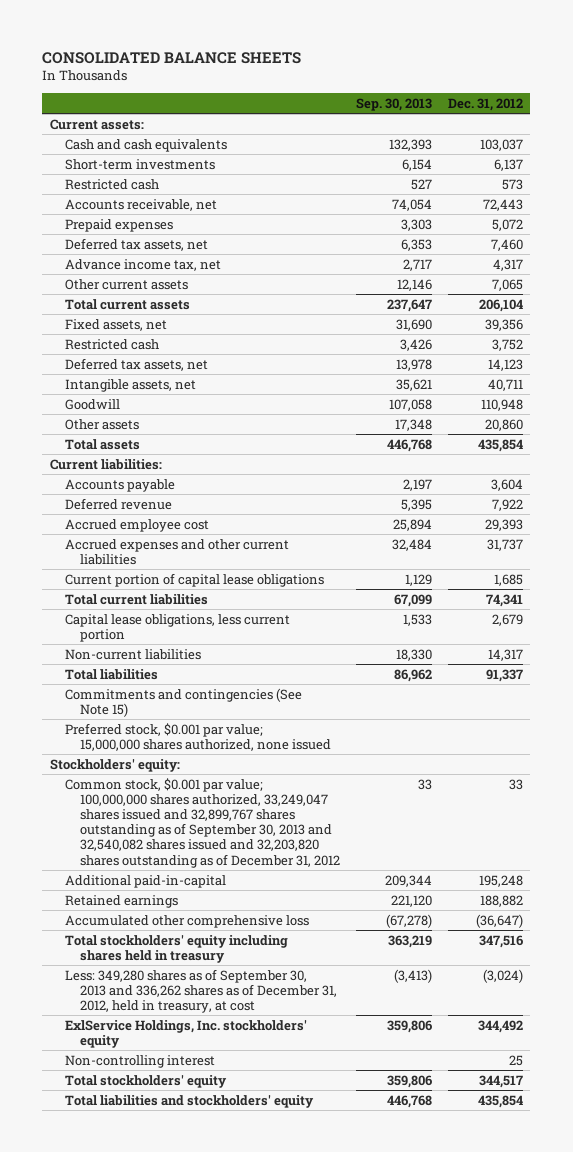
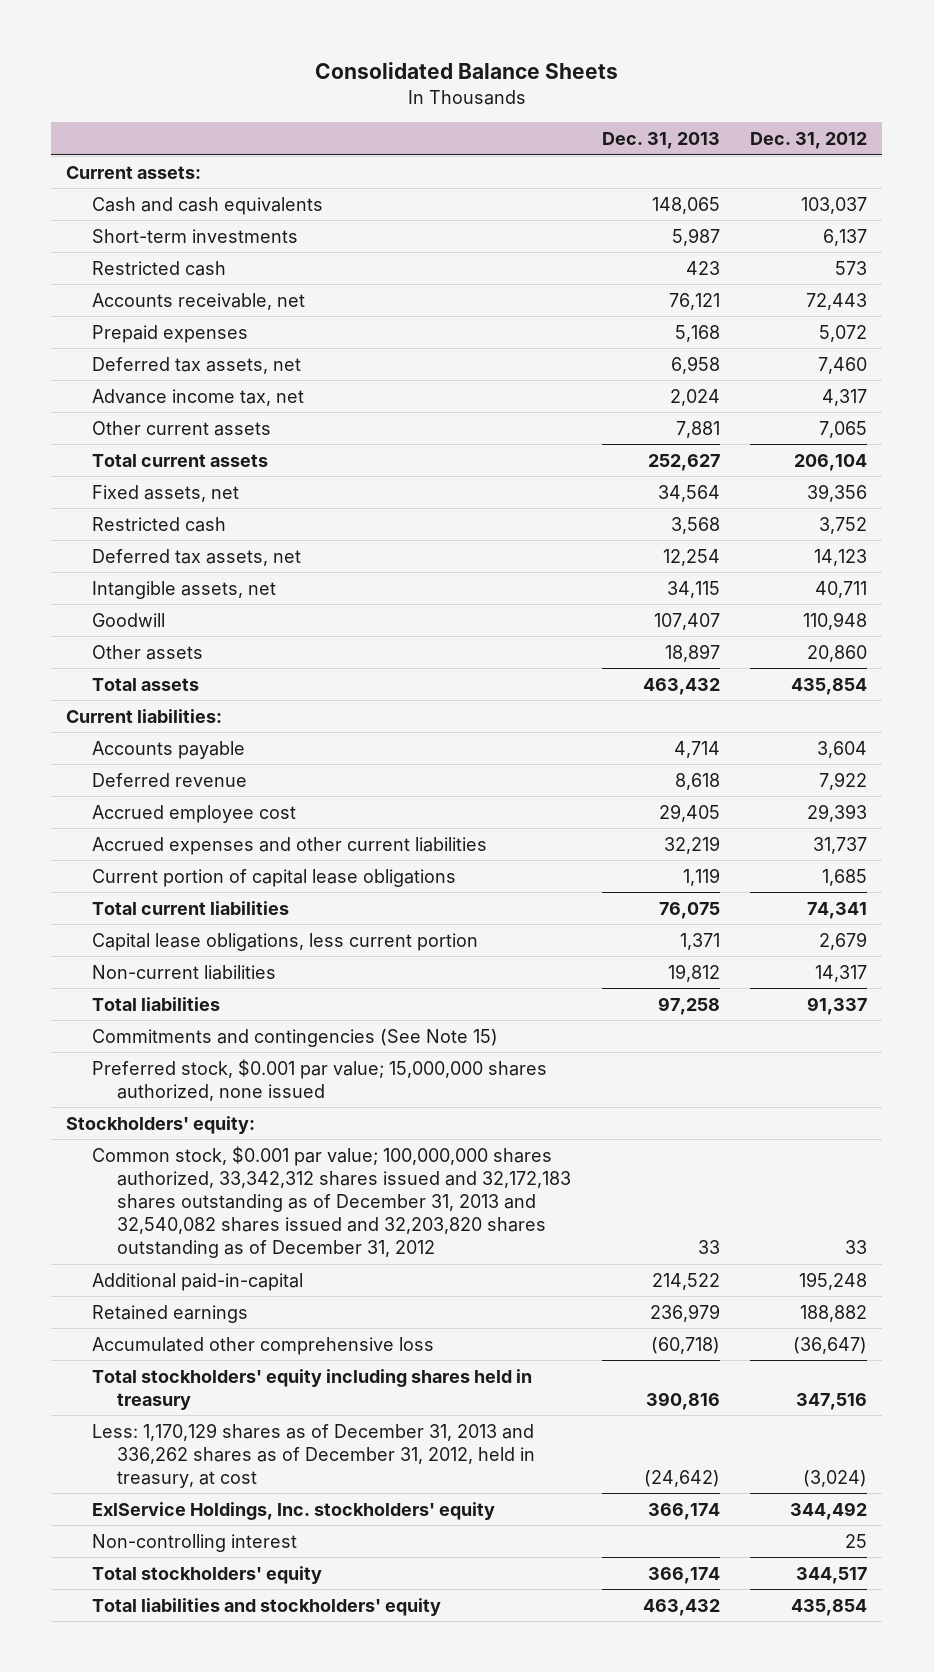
[42,51,302,64] CONSOLIDATED BALANCE SHEETS -> [314,62,618,80] Consolidated Balance Sheets
[355,98,432,112] Sep. 30, 2013 -> none
none -> [601,132,720,150] Dec. 31, 2013
[65,777,340,868] Common stock, $0.001 par value; 100,000,000 shares authorized, 33,249,047 shares issued and 32,899,767 shares outstanding as of September 30, 2013 and 32,540,082 shares issued and 32,203,820 shares outstanding as of December 31, 2012 -> [91,1145,572,1259] Common stock, $0.001 par value; 100,000,000 shares authorized, 33,342,312 shares issued and 32,172,183 shares outstanding as of December 31, 2013 and 32,540,082 shares issued and 32,203,820 shares outstanding as of December 31, 2012
[65,968,337,1014] Less: 349,280 shares as of September 30, 2013 and 336,262 shares as of December 31, 2012, held in treasury, at cost -> [91,1422,536,1488] Less: 1,170,129 shares as of December 31, 2013 and 336,262 shares as of December 31, 2012, held in treasury, at cost

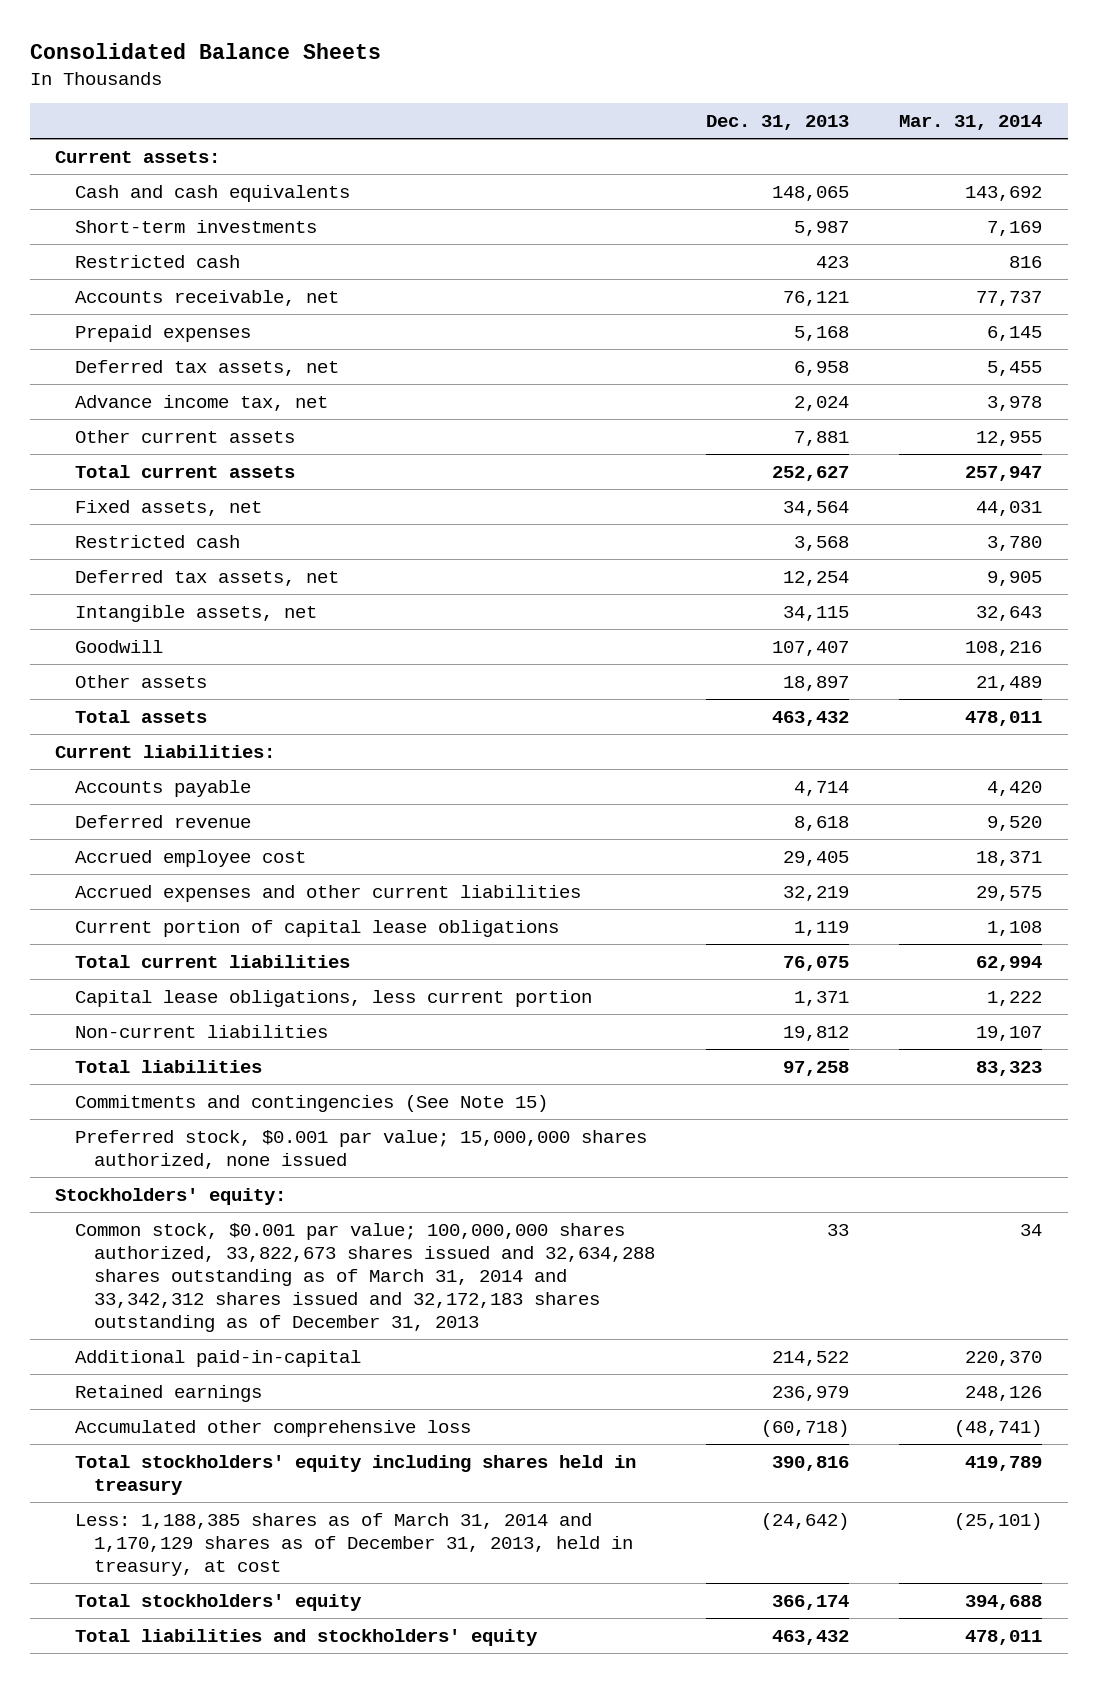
[750,132,868,150] Dec. 31, 2012 -> none
none -> [899,114,1043,130] Mar. 31, 2014
[91,1145,572,1259] Common stock, $0.001 par value; 100,000,000 shares authorized, 33,342,312 shares issued and 32,172,183 shares outstanding as of December 31, 2013 and 32,540,082 shares issued and 32,203,820 shares outstanding as of December 31, 2012 -> [74,1222,656,1332] Common stock, $0.001 par value; 100,000,000 shares authorized, 33,822,673 shares issued and 32,634,288 shares outstanding as of March 31, 2014 and 33,342,312 shares issued and 32,172,183 shares outstanding as of December 31, 2013
[91,1501,495,1520] ExlService Holdings, Inc. stockholders' equity -> none
[91,1533,297,1552] Non-controlling interest -> none
[91,1422,536,1488] Less: 1,170,129 shares as of December 31, 2013 and 336,262 shares as of December 31, 2012, held in treasury, at cost -> [74,1512,634,1576] Less: 1,188,385 shares as of March 31, 2014 and 1,170,129 shares as of December 31, 2013, held in treasury, at cost

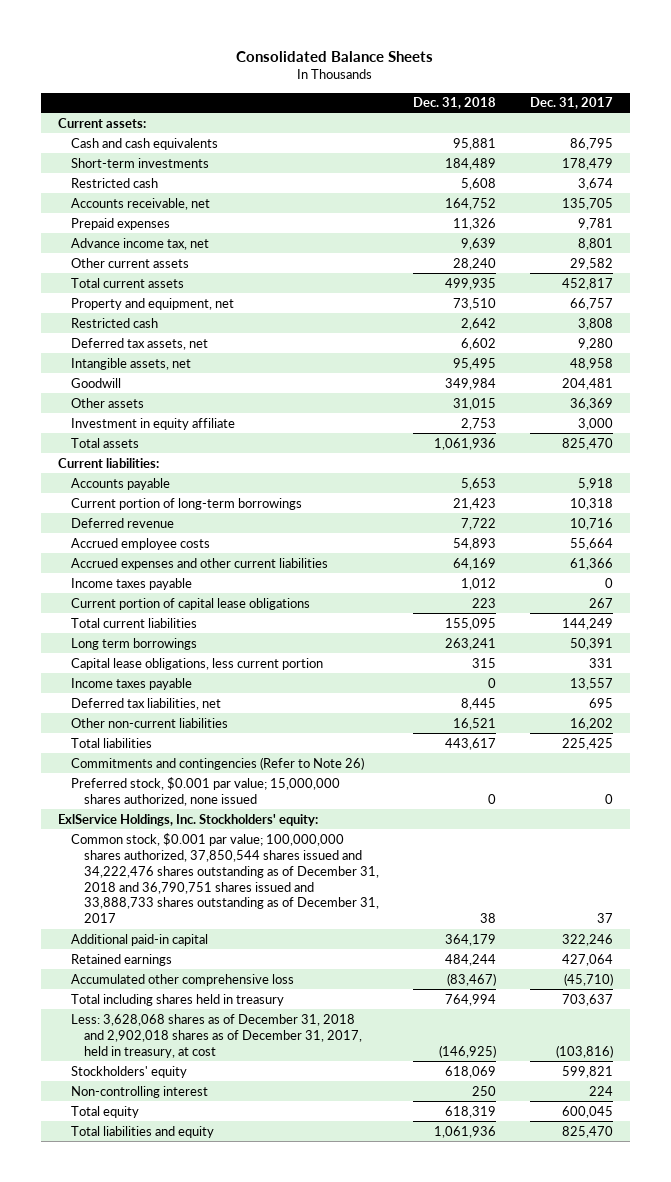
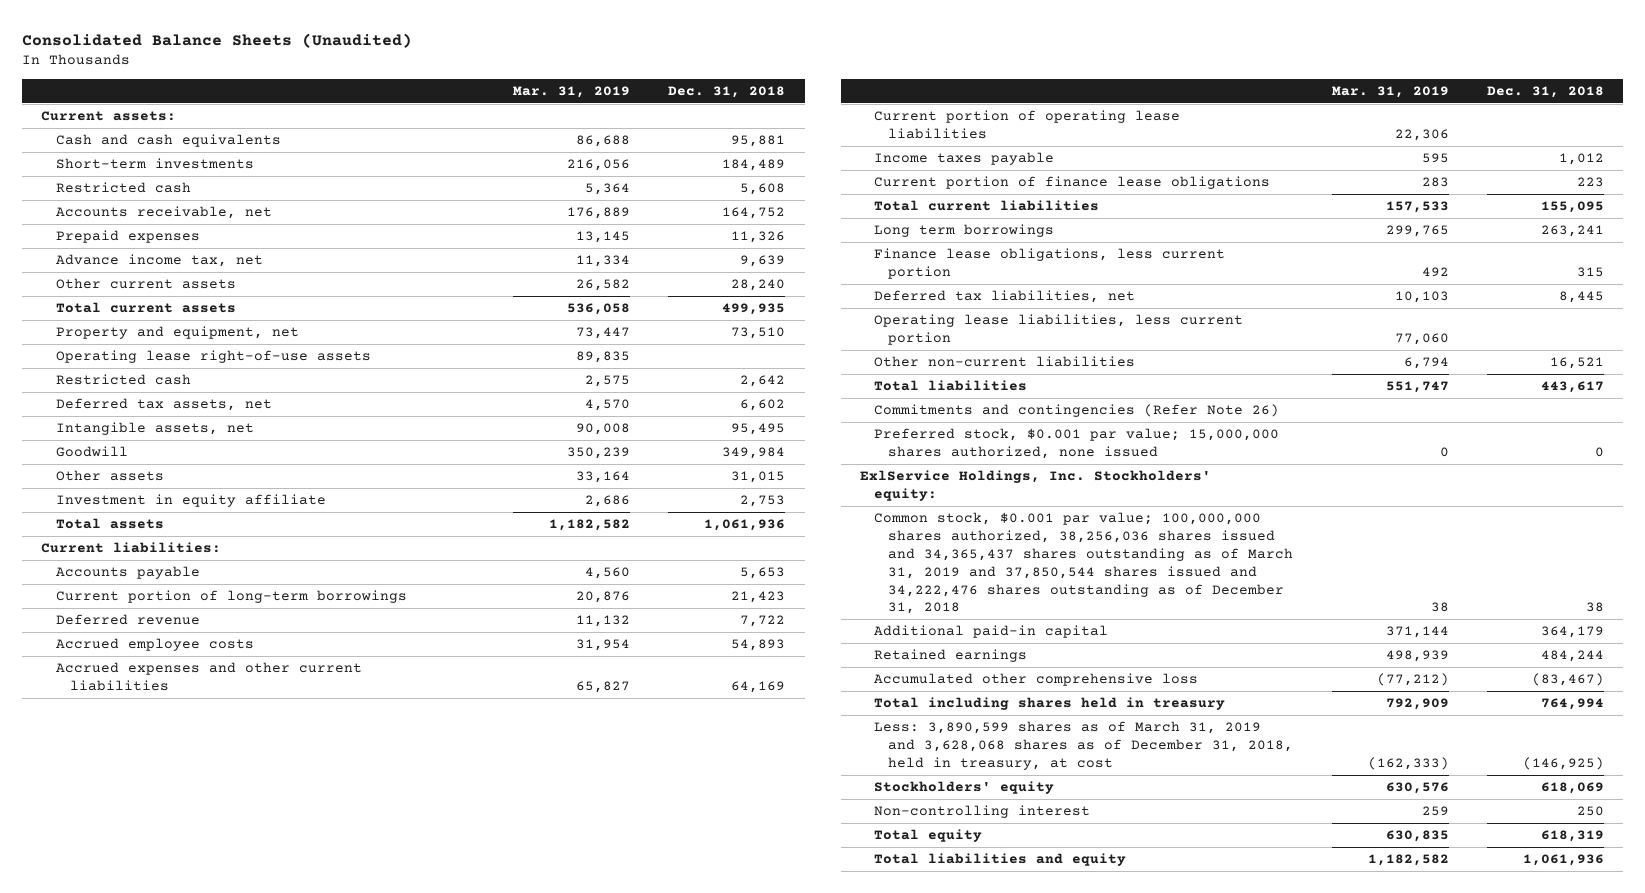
[236,50,434,62] Consolidated Balance Sheets -> [22,32,413,48] Consolidated Balance Sheets (Unaudited)
[529,97,613,110] Dec. 31, 2017 -> none
none -> [513,85,631,98] Mar. 31, 2019
none -> [55,350,371,364] Operating lease right-of-use assets
none -> [874,110,1181,139] Current portion of operating lease liabilities
[71,597,311,610] Current portion of capital lease obligations -> [874,176,1271,190] Current portion of finance lease obligations
[71,677,193,690] Income taxes payable -> none
[71,657,324,670] Capital lease obligations, less current portion -> [874,248,1226,279] Finance lease obligations, less current portion
none -> [874,314,1244,345] Operating lease liabilities, less current portion
[71,756,365,770] Commitments and contingencies (Refer to Note 26) -> [874,404,1280,418] Commitments and contingencies (Refer Note 26)
[71,832,380,924] Common stock, $0.001 par value; 100,000,000 shares authorized, 37,850,544 shares issued and 34,222,476 shares outstanding as of December 31, 2018 and 36,790,751 shares issued and 33,888,733 shares outstanding as of December 31, 2017 -> [874,512,1294,615] Common stock, $0.001 par value; 100,000,000 shares authorized, 38,256,036 shares issued and 34,365,437 shares outstanding as of March 31, 2019 and 37,850,544 shares issued and 34,222,476 shares outstanding as of December 31, 2018
[71,1013,363,1058] Less: 3,628,068 shares as of December 31, 2018 and 2,902,018 shares as of December 31, 2017, held in treasury, at cost -> [874,721,1294,770] Less: 3,890,599 shares as of March 31, 2019 and 3,628,068 shares as of December 31, 2018, held in treasury, at cost

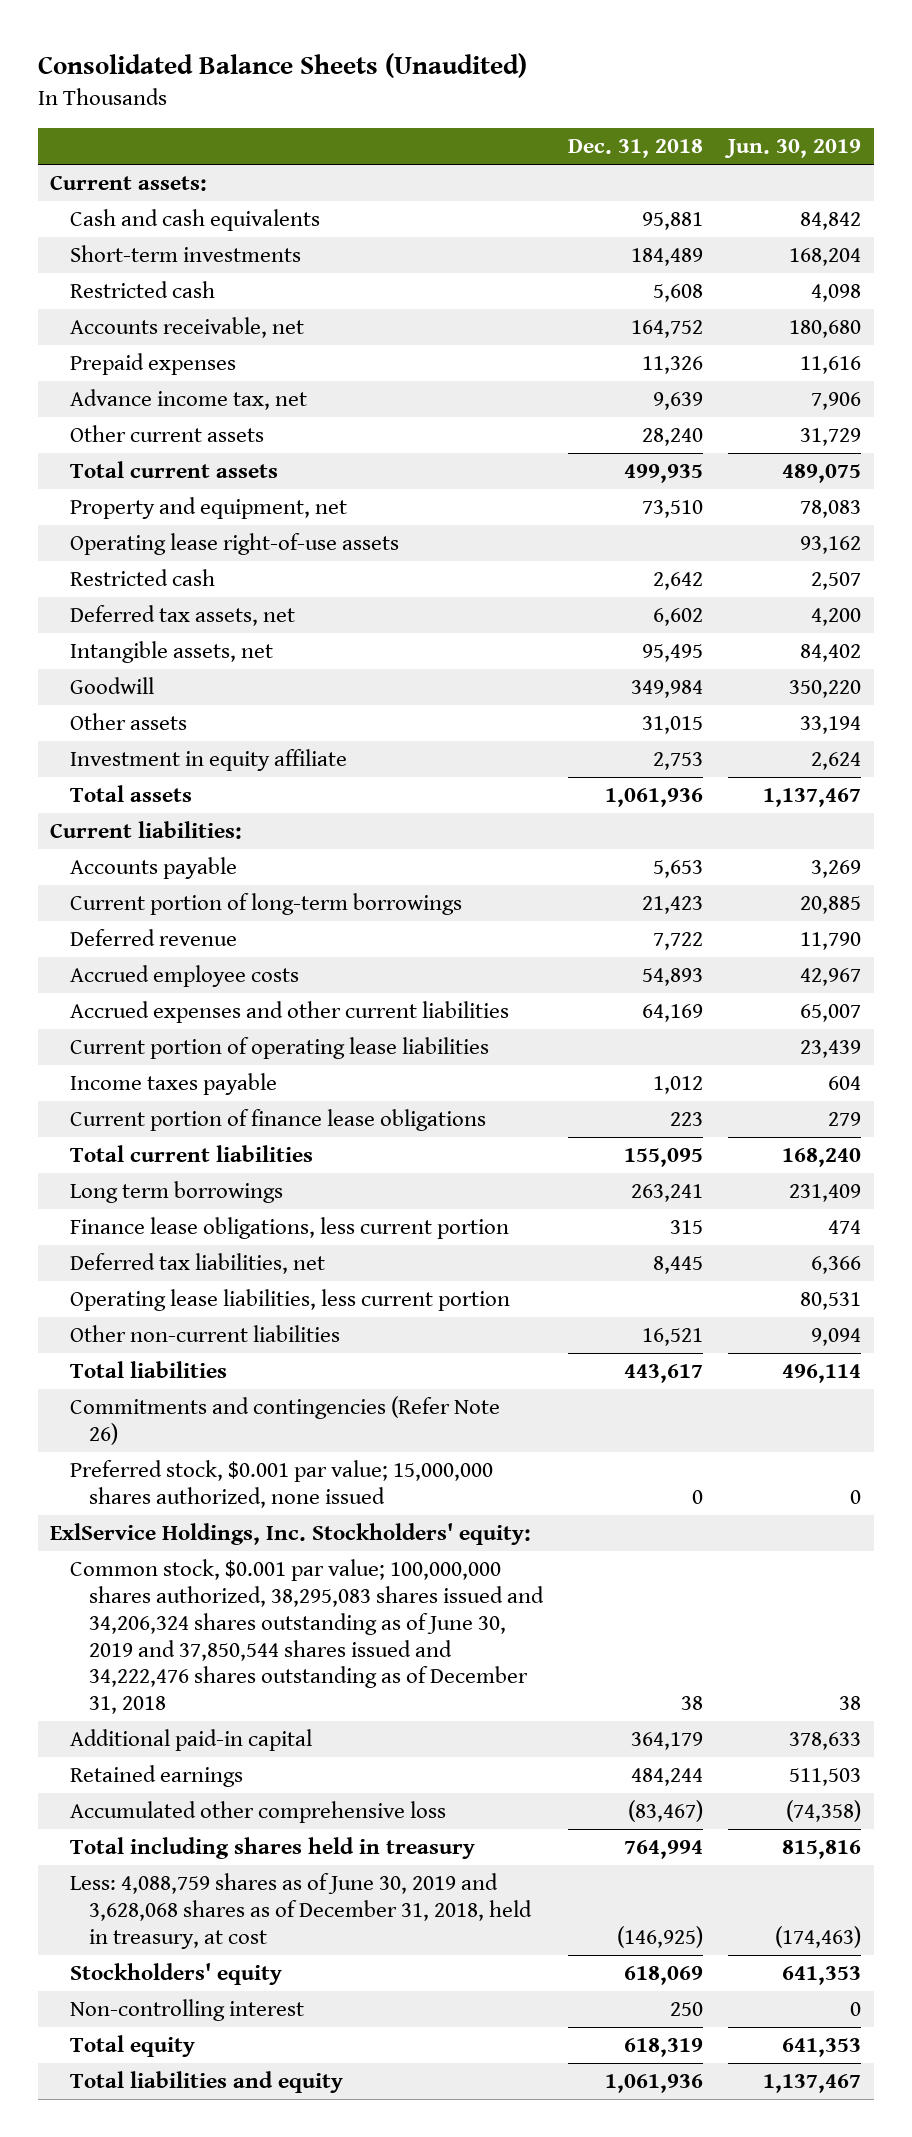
[513,85,631,98] Mar. 31, 2019 -> none
none -> [724,139,862,159] Jun. 30, 2019
[874,512,1294,615] Common stock, $0.001 par value; 100,000,000 shares authorized, 38,256,036 shares issued and 34,365,437 shares outstanding as of March 31, 2019 and 37,850,544 shares issued and 34,222,476 shares outstanding as of December 31, 2018 -> [69,1559,544,1715] Common stock, $0.001 par value; 100,000,000 shares authorized, 38,295,083 shares issued and 34,206,324 shares outstanding as of June 30, 2019 and 37,850,544 shares issued and 34,222,476 shares outstanding as of December 31, 2018
[874,721,1294,770] Less: 3,890,599 shares as of March 31, 2019 and 3,628,068 shares as of December 31, 2018, held in treasury, at cost -> [69,1873,532,1949] Less: 4,088,759 shares as of June 30, 2019 and 3,628,068 shares as of December 31, 2018, held in treasury, at cost

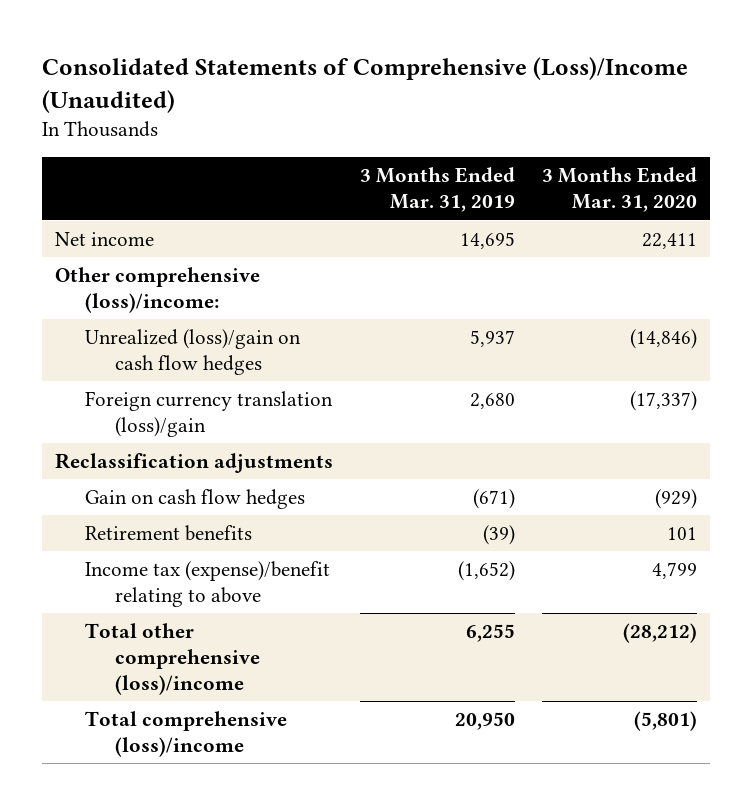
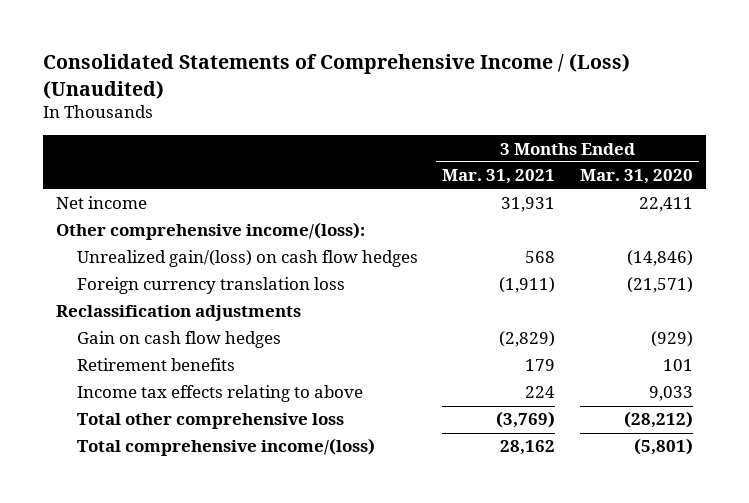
[41,56,688,113] Consolidated Statements of Comprehensive (Loss)/Income (Unaudited) -> [43,53,631,99] Consolidated Statements of Comprehensive Income / (Loss) (Unaudited)
[360,167,516,213] 3 Months Ended Mar. 31, 2019 -> none
none -> [442,169,556,185] Mar. 31, 2021
[55,266,261,314] Other comprehensive (loss)/income: -> [55,222,365,241] Other comprehensive income/(loss):
[85,328,302,376] Unrealized (loss)/gain on cash flow hedges -> [76,250,418,268] Unrealized gain/(loss) on cash flow hedges
[85,390,334,438] Foreign currency translation (loss)/gain -> [76,277,345,295] Foreign currency translation loss
[629,390,697,411] (17,337) -> [627,277,694,294] (21,571)
[85,560,331,608] Income tax (expense)/benefit relating to above -> [76,385,363,403] Income tax effects relating to above
[651,561,697,579] 4,799 -> [649,386,694,402] 9,033
[85,622,261,696] Total other comprehensive (loss)/income -> [76,413,344,430] Total other comprehensive loss
[85,710,288,758] Total comprehensive (loss)/income -> [76,438,375,457] Total comprehensive income/(loss)

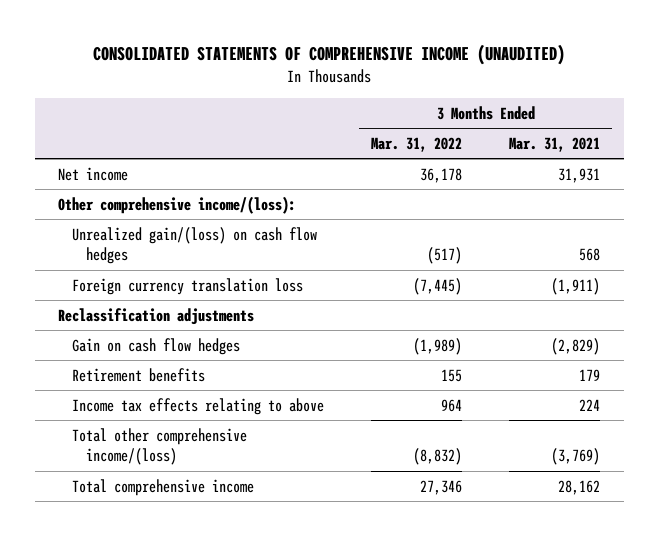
[43,53,631,99] Consolidated Statements of Comprehensive Income / (Loss) (Unaudited) -> [93,43,566,65] CONSOLIDATED STATEMENTS OF COMPREHENSIVE INCOME (UNAUDITED)
[580,169,694,185] Mar. 31, 2020 -> none
none -> [371,137,463,153] Mar. 31, 2022
[76,413,344,430] Total other comprehensive loss -> [71,427,247,466] Total other comprehensive income/(loss)
[76,438,375,457] Total comprehensive income/(loss) -> [71,478,254,496] Total comprehensive income

